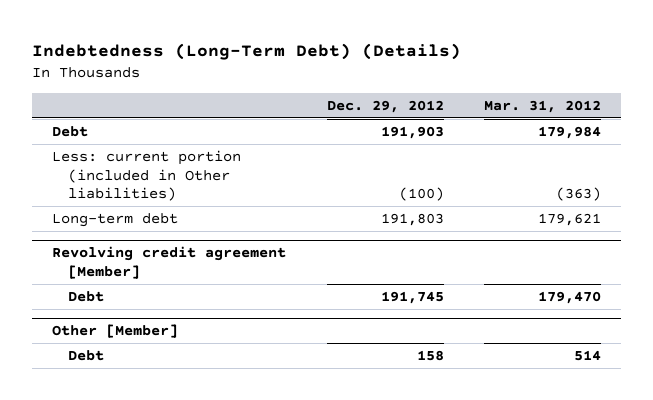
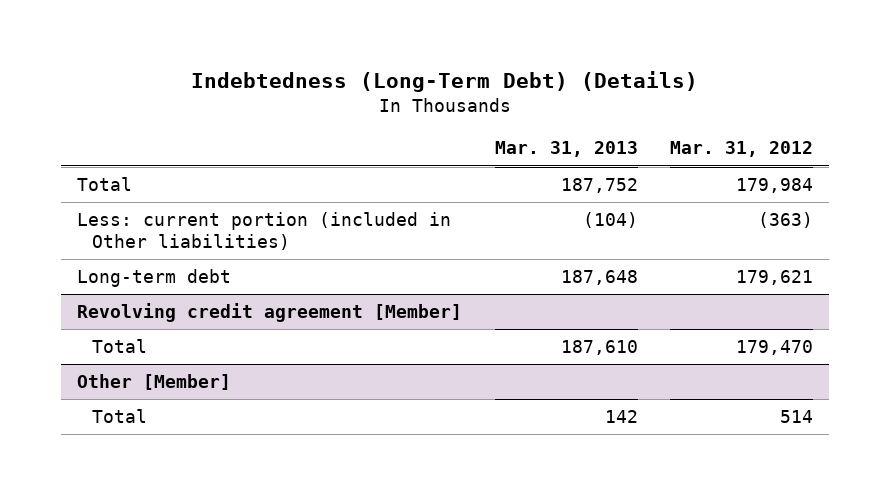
[326,99,444,113] Dec. 29, 2012 -> none
none -> [494,141,638,158] Mar. 31, 2013
[52,126,89,138] Debt -> [77,177,133,192] Total
[68,291,105,303] Debt -> [92,339,148,354] Total
[68,350,105,362] Debt -> [92,409,148,424] Total

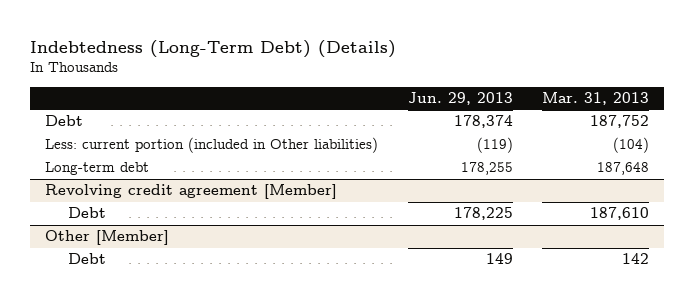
[670,141,814,158] Mar. 31, 2012 -> none
none -> [407,92,513,106] Jun. 29, 2013
[77,177,133,192] Total -> [44,115,83,127] Debt
[92,339,148,354] Total -> [67,207,106,219] Debt
[92,409,148,424] Total -> [67,253,106,265] Debt

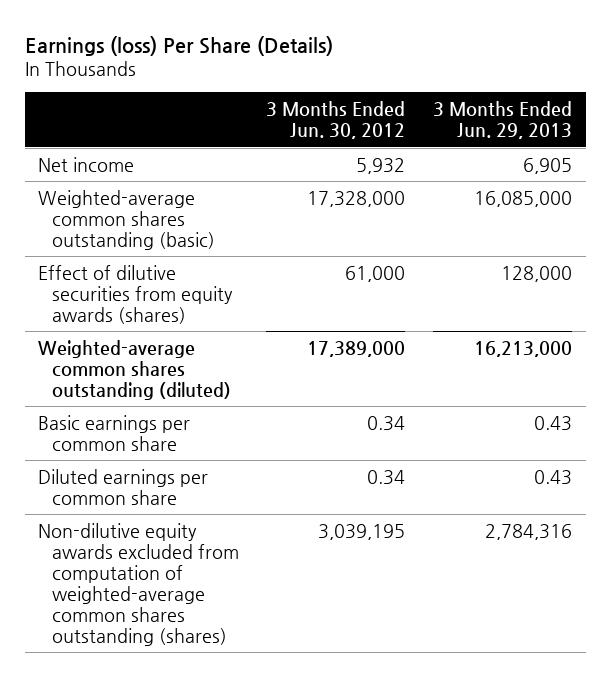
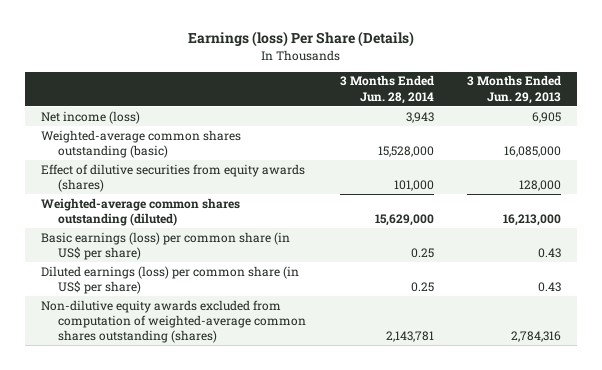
[266,101,406,140] 3 Months Ended Jun. 30, 2012 -> none
none -> [339,75,434,104] 3 Months Ended Jun. 28, 2014
[38,156,135,172] Net income -> [41,110,141,124] Net income (loss)
[38,414,191,451] Basic earnings per common share -> [41,231,291,260] Basic earnings (loss) per common share (in US$ per share)
[38,468,209,505] Diluted earnings per common share -> [41,265,300,294] Diluted earnings (loss) per common share (in US$ per share)

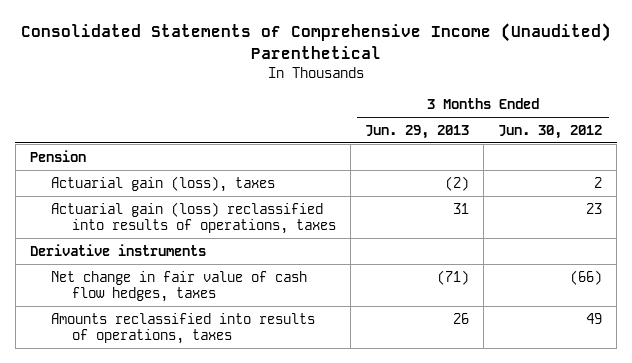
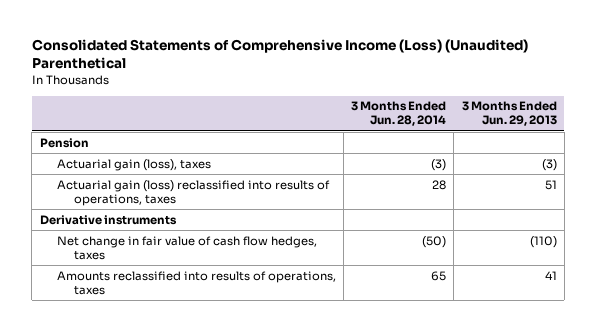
[20,22,611,59] Consolidated Statements of Comprehensive Income (Unaudited) Parenthetical -> [31,39,528,70] Consolidated Statements of Comprehensive Income (Loss) (Unaudited) Parenthetical
[498,125,603,140] Jun. 30, 2012 -> none
none -> [351,101,447,127] 3 Months Ended Jun. 28, 2014
[444,175,469,191] (2) -> [541,158,557,171] (3)
[452,202,469,214] 31 -> [544,179,557,190] 51
[436,269,469,285] (71) -> [529,235,557,248] (110)
[452,312,469,324] 26 -> [544,270,557,280] 41

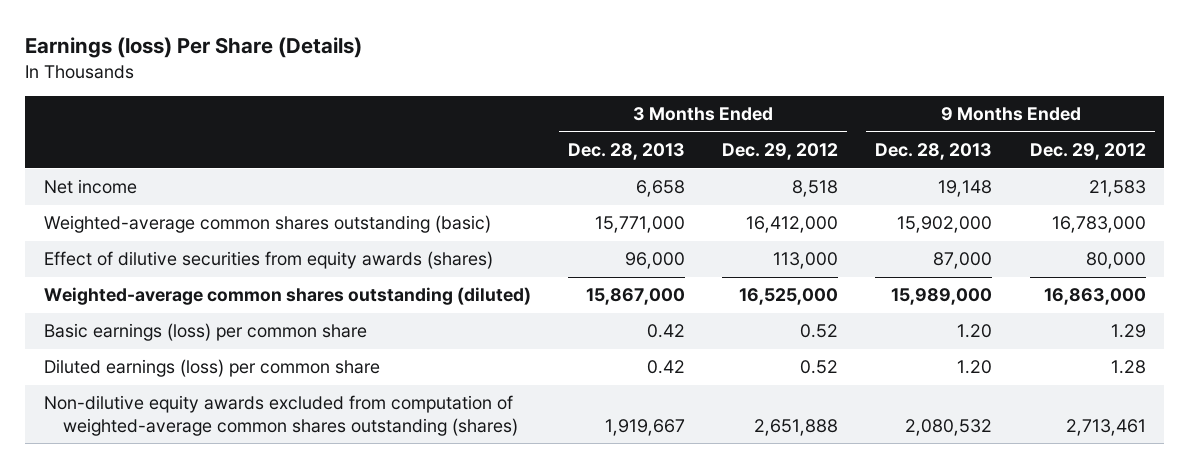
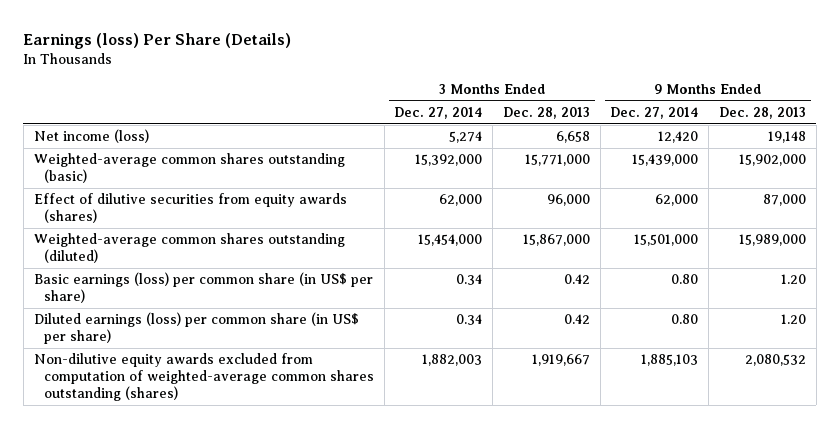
[722,143,839,161] Dec. 29, 2012 -> none
[1029,143,1146,161] Dec. 29, 2012 -> none
none -> [394,106,483,119] Dec. 27, 2014
none -> [610,106,699,119] Dec. 27, 2014
[43,179,137,195] Net income -> [33,129,149,144] Net income (loss)
[43,323,367,342] Basic earnings (loss) per common share -> [33,272,373,304] Basic earnings (loss) per common share (in US$ per share)
[43,359,380,378] Diluted earnings (loss) per common share -> [33,312,359,345] Diluted earnings (loss) per common share (in US$ per share)

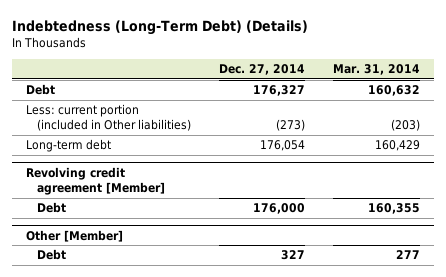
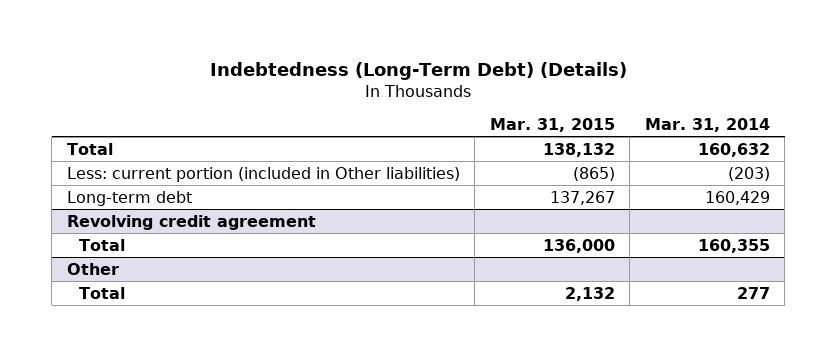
[219,64,306,76] Dec. 27, 2014 -> none
none -> [489,117,615,132] Mar. 31, 2015
[26,84,56,96] Debt -> [66,142,113,155] Total
[26,166,166,196] Revolving credit agreement [Member] -> [66,214,316,230] Revolving credit agreement
[37,202,67,214] Debt -> [79,238,126,251] Total
[26,229,124,242] Other [Member] -> [66,262,119,275] Other
[37,249,67,261] Debt -> [79,286,126,299] Total

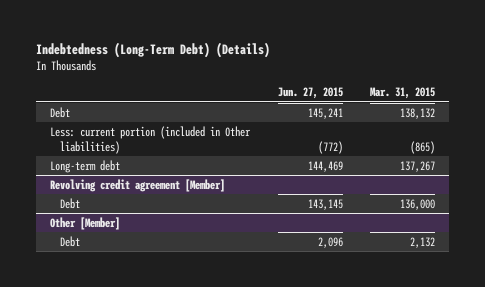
[644,117,770,132] Mar. 31, 2014 -> none
none -> [277,87,343,100] Jun. 27, 2015
[66,142,113,155] Total -> [49,106,70,118] Debt
[66,214,316,230] Revolving credit agreement -> [49,178,225,192] Revolving credit agreement [Member]
[79,238,126,251] Total -> [60,197,81,209] Debt
[66,262,119,275] Other -> [49,216,120,230] Other [Member]
[79,286,126,299] Total -> [60,235,81,247] Debt

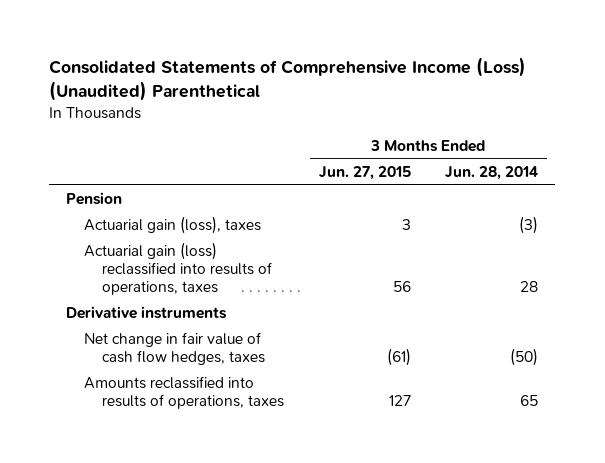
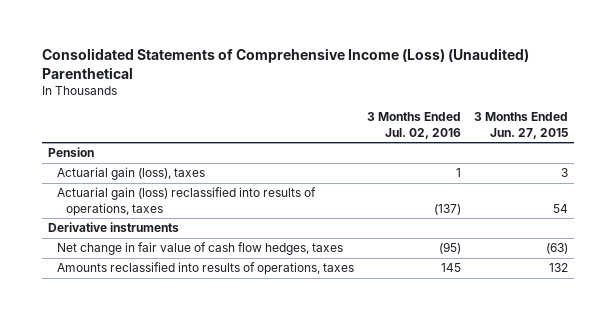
[445,165,539,180] Jun. 28, 2014 -> none
none -> [366,112,461,139] 3 Months Ended Jul. 02, 2016
[392,281,411,293] 56 -> [552,203,568,213] 54
[386,348,411,367] (61) -> [545,243,568,255] (63)
[388,395,411,407] 127 -> [548,263,568,273] 132

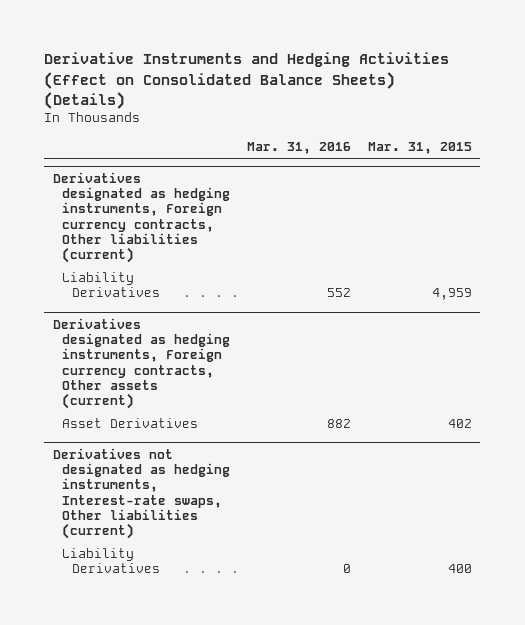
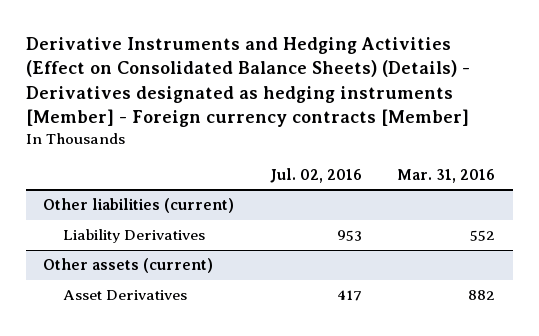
[44,52,450,109] Derivative Instruments and Hedging Activities (Effect on Consolidated Balance Sheets) (Details) -> [25,37,470,127] Derivative Instruments and Hedging Activities (Effect on Consolidated Balance Sheets) (Details) - Derivatives designated as hedging instruments [Member] - Foreign currency contracts [Member]
[367,142,472,155] Mar. 31, 2015 -> none
none -> [269,167,362,183] Jul. 02, 2016
[52,171,231,264] Derivatives designated as hedging instruments, Foreign currency contracts, Other liabilities (current) -> none
none -> [43,198,235,214] Other liabilities (current)
[52,317,231,410] Derivatives designated as hedging instruments, Foreign currency contracts, Other assets (current) -> none
none -> [43,258,214,274] Other assets (current)
[52,447,231,540] Derivatives not designated as hedging instruments, Interest-rate swaps, Other liabilities (current) -> none
[62,548,160,574] Liability Derivatives -> none

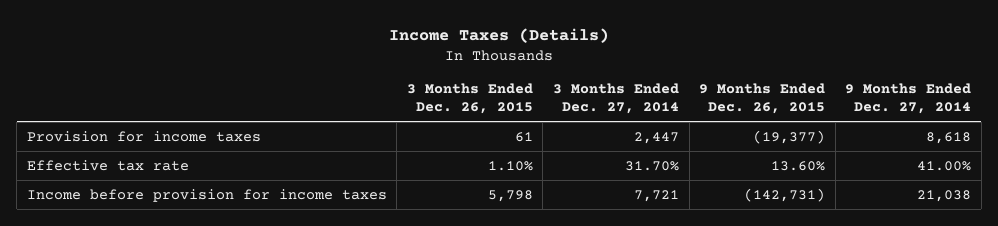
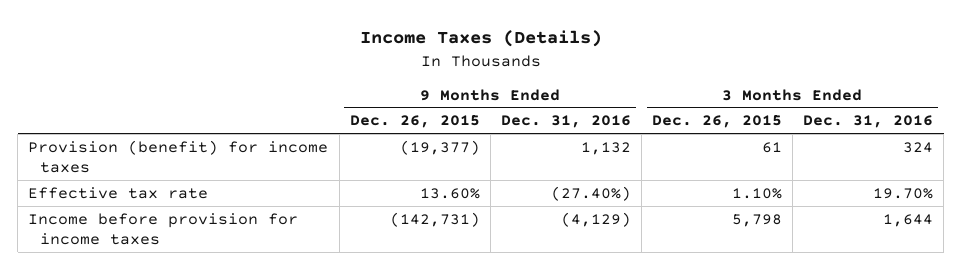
[552,83,679,114] 3 Months Ended Dec. 27, 2014 -> none
[845,83,972,114] 9 Months Ended Dec. 27, 2014 -> none
none -> [500,115,631,129] Dec. 31, 2016
none -> [803,115,934,129] Dec. 31, 2016
[26,130,261,142] Provision for income taxes -> [28,139,329,173] Provision (benefit) for income taxes

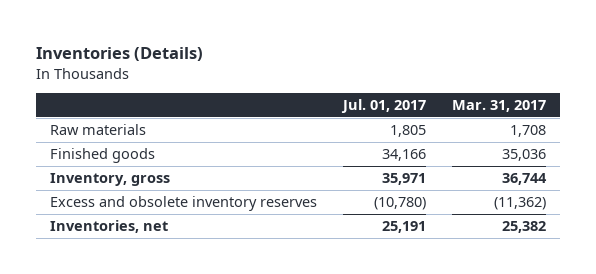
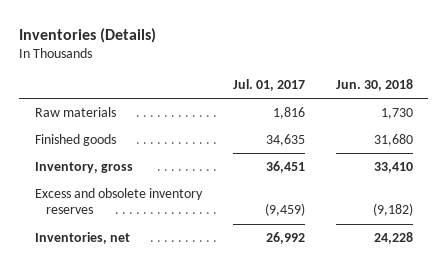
[452,100,547,113] Mar. 31, 2017 -> none
none -> [335,78,413,91] Jun. 30, 2018
[389,125,426,138] 1,805 -> [272,106,305,119] 1,816
[381,149,426,162] 34,166 -> [265,133,305,146] 34,635
[381,173,426,186] 35,971 -> [265,160,305,173] 36,451
[373,197,426,211] (10,780) -> [264,203,305,217] (9,459)
[381,221,426,234] 25,191 -> [265,231,305,244] 26,992

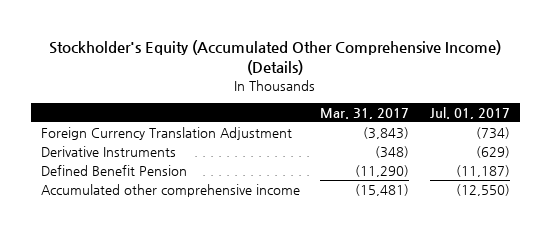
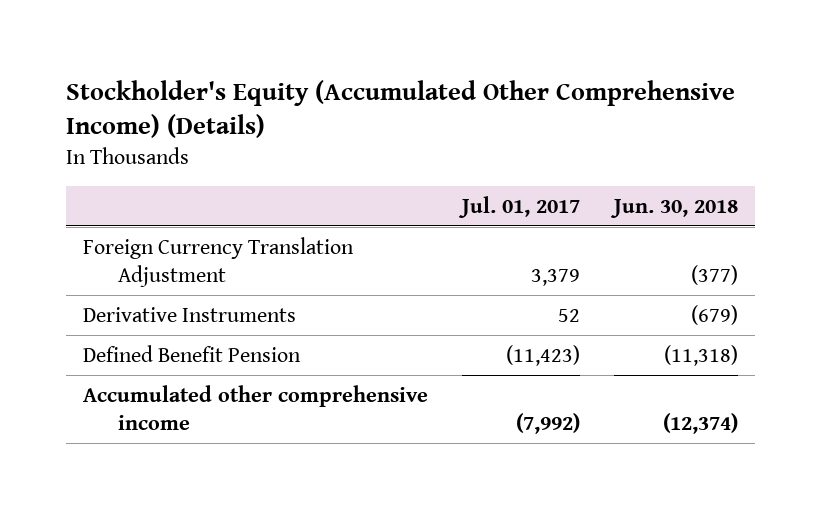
[320,108,410,120] Mar. 31, 2017 -> none
none -> [610,198,739,218] Jun. 30, 2018
[475,126,510,139] (734) -> [531,269,581,287] 3,379
[475,145,510,158] (629) -> [558,308,581,322] 52
[455,164,510,177] (11,187) -> [506,344,581,366] (11,423)
[455,183,510,196] (12,550) -> [516,413,581,435] (7,992)

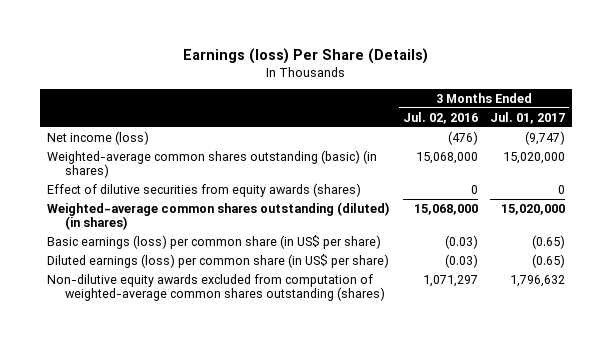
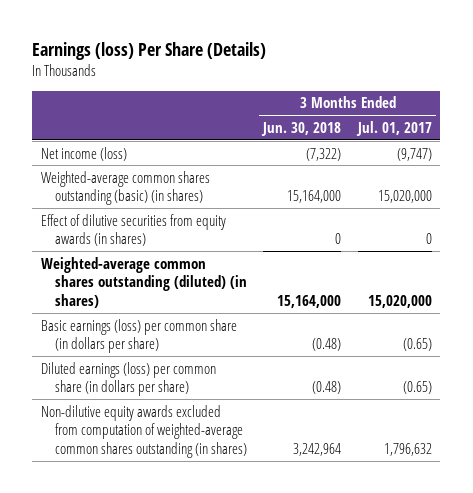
[402,111,478,124] Jul. 02, 2016 -> none
none -> [261,121,342,136] Jun. 30, 2018
[46,182,361,197] Effect of dilutive securities from equity awards (shares) -> [40,213,226,247] Effect of dilutive securities from equity awards (in shares)
[46,234,381,249] Basic earnings (loss) per common share (in US$ per share) -> [40,318,237,354] Basic earnings (loss) per common share (in dollars per share)
[46,253,389,268] Diluted earnings (loss) per common share (in US$ per share) -> [40,361,216,397] Diluted earnings (loss) per common share (in dollars per share)
[46,273,386,302] Non-dilutive equity awards excluded from computation of weighted-average common shares outstanding (shares) -> [40,404,247,458] Non-dilutive equity awards excluded from computation of weighted-average common shares outstanding (in shares)

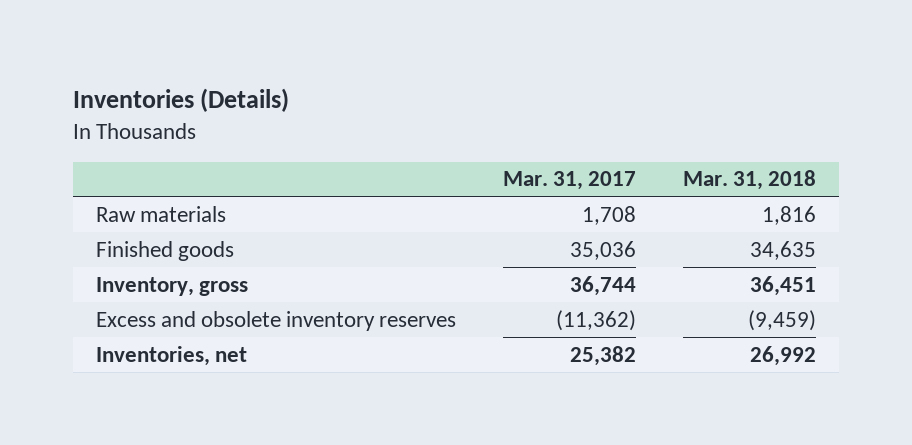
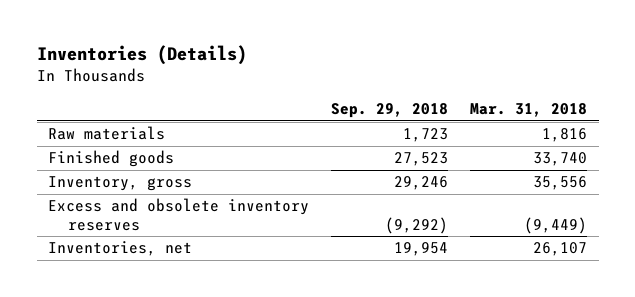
[502,171,636,191] Mar. 31, 2017 -> none
none -> [331,103,449,119] Sep. 29, 2018
[749,240,816,260] 34,635 -> [533,152,588,167] 33,740
[749,275,816,296] 36,451 -> [533,176,588,191] 35,556
[747,309,816,331] (9,459) -> [524,216,588,234] (9,449)
[749,345,816,366] 26,992 -> [533,242,588,257] 26,107

